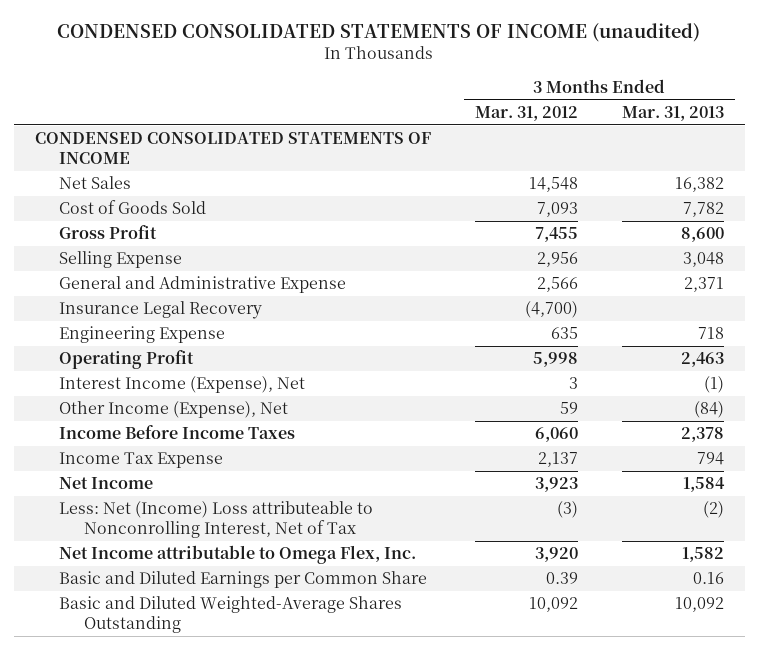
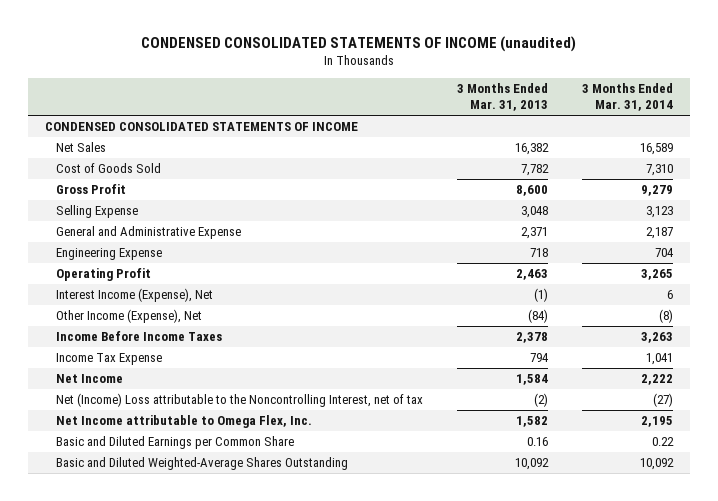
[474,106,578,122] Mar. 31, 2012 -> none
none -> [582,83,674,112] 3 Months Ended Mar. 31, 2014
[59,301,263,320] Insurance Legal Recovery -> none
[59,501,374,539] Less: Net (Income) Loss attributeable to Nonconrolling Interest, Net of Tax -> [55,393,423,408] Net (Income) Loss attributable to the Noncontrolling Interest, net of tax

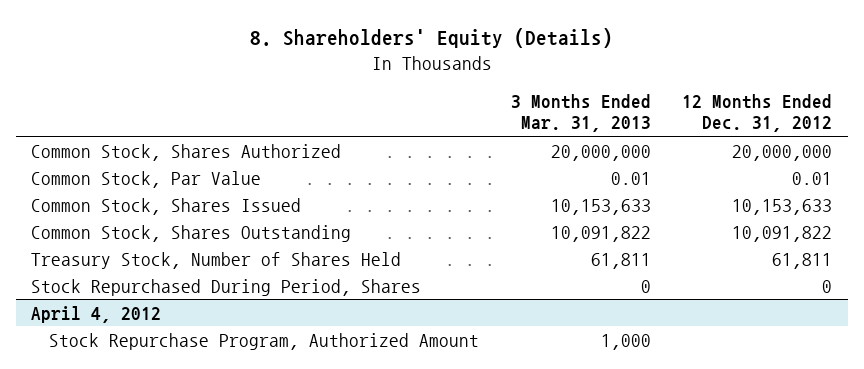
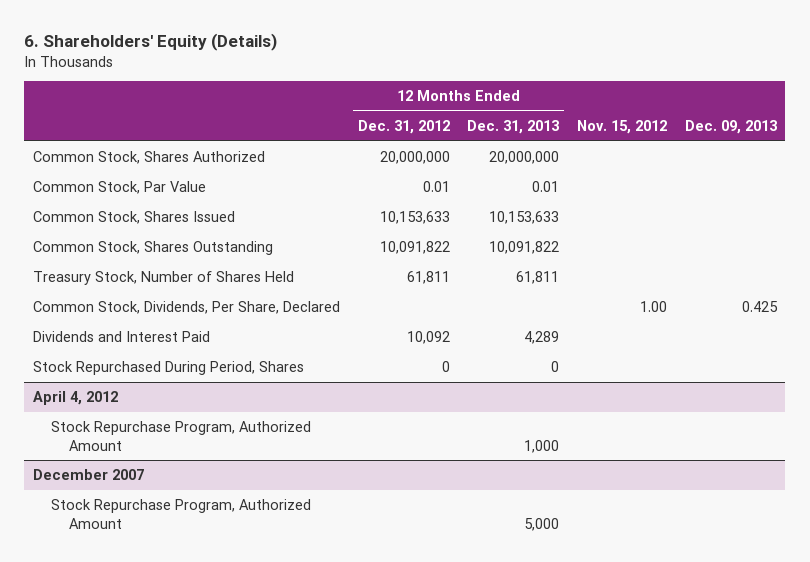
[249,27,613,48] 8. Shareholders' Equity (Details) -> [24,32,278,51] 6. Shareholders' Equity (Details)
[510,93,651,133] 3 Months Ended Mar. 31, 2013 -> none
none -> [467,119,560,134] Dec. 31, 2013
none -> [576,119,667,134] Nov. 15, 2012
none -> [684,119,777,134] Dec. 09, 2013
none -> [33,301,341,315] Common Stock, Dividends, Per Share, Declared
none -> [33,331,211,343] Dividends and Interest Paid
none -> [33,469,145,481] December 2007
none -> [51,499,312,529] Stock Repurchase Program, Authorized Amount

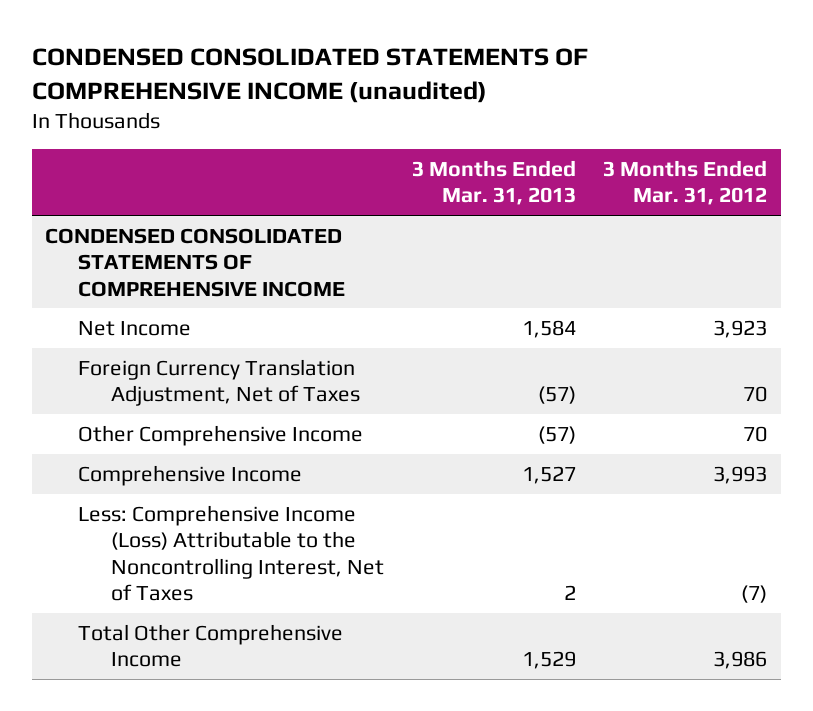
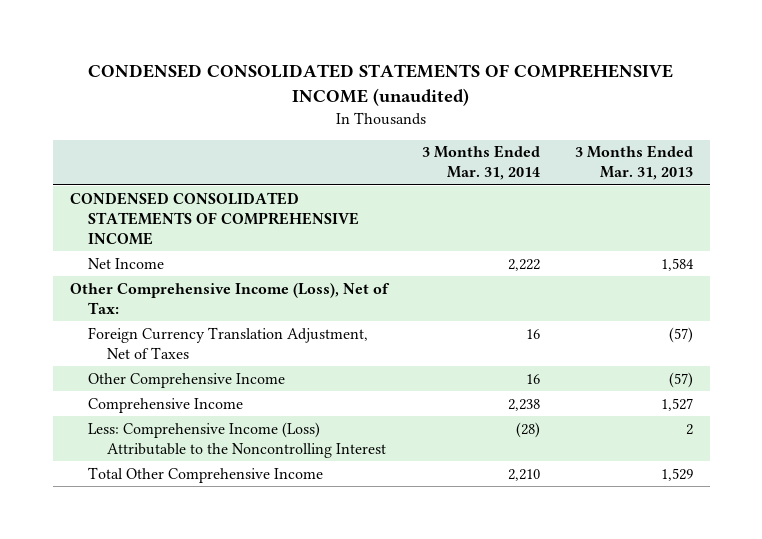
[603,160,768,206] 3 Months Ended Mar. 31, 2012 -> none
none -> [422,145,541,181] 3 Months Ended Mar. 31, 2014
none -> [69,282,390,314] Other Comprehensive Income (Loss), Net of Tax:
[78,504,385,601] Less: Comprehensive Income (Loss) Attributable to the Noncontrolling Interest, Net of Taxes -> [88,421,386,458] Less: Comprehensive Income (Loss) Attributable to the Noncontrolling Interest

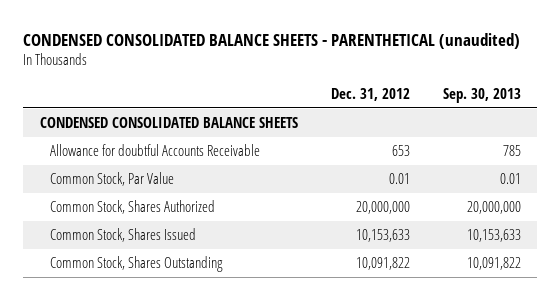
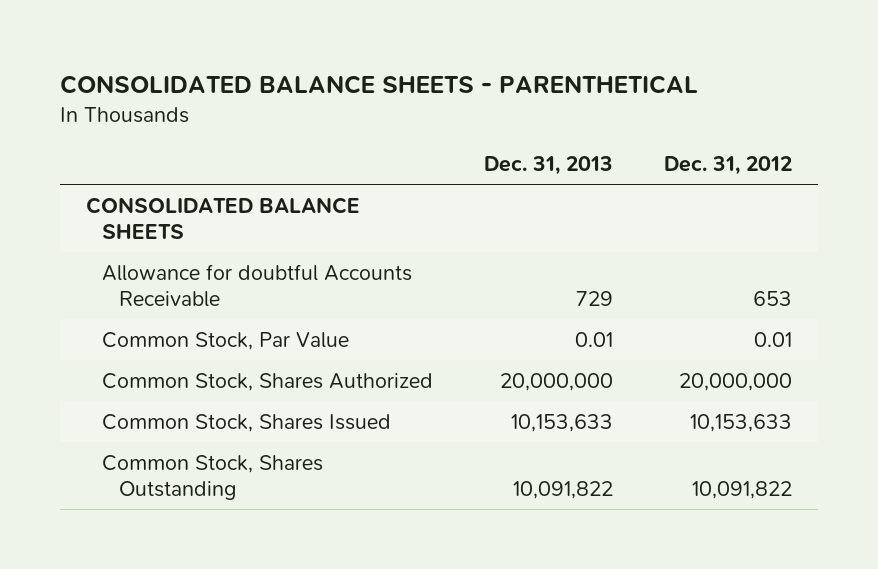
[23,32,521,49] CONDENSED CONSOLIDATED BALANCE SHEETS - PARENTHETICAL (unaudited) -> [60,75,699,95] CONSOLIDATED BALANCE SHEETS - PARENTHETICAL
[442,87,521,103] Sep. 30, 2013 -> none
none -> [484,156,614,176] Dec. 31, 2013
[39,117,298,129] CONDENSED CONSOLIDATED BALANCE SHEETS -> [85,196,360,240] CONSOLIDATED BALANCE SHEETS

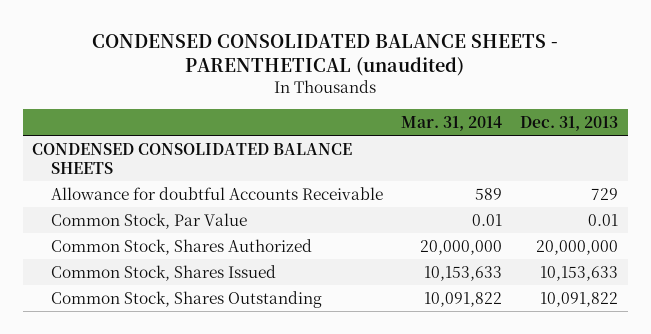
[60,75,699,95] CONSOLIDATED BALANCE SHEETS - PARENTHETICAL -> [92,33,559,77] CONDENSED CONSOLIDATED BALANCE SHEETS - PARENTHETICAL (unaudited)
[664,156,793,176] Dec. 31, 2012 -> none
none -> [401,115,503,131] Mar. 31, 2014
[85,196,360,240] CONSOLIDATED BALANCE SHEETS -> [32,142,353,174] CONDENSED CONSOLIDATED BALANCE SHEETS

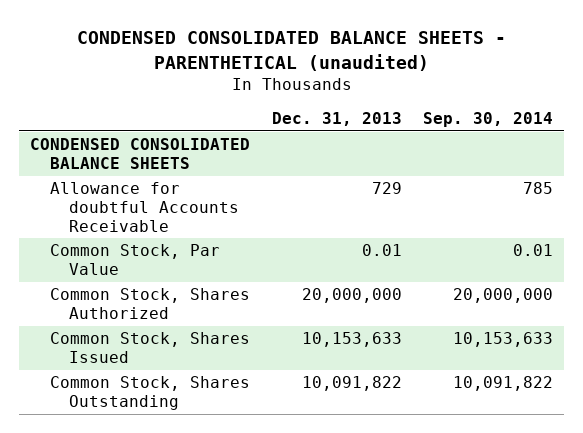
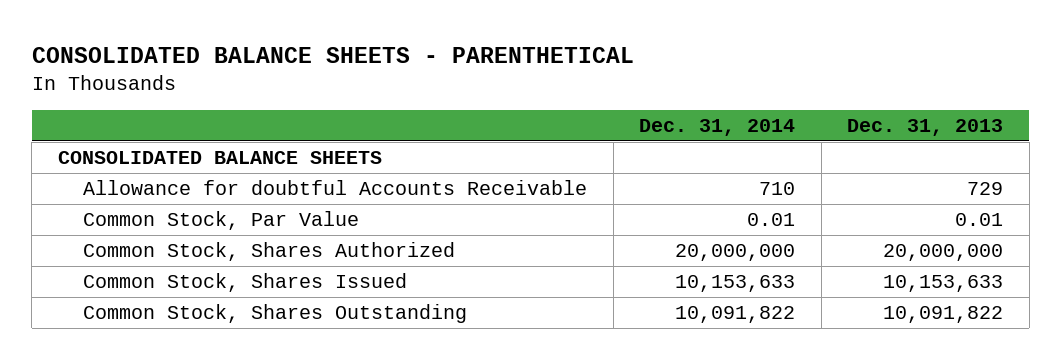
[76,30,506,71] CONDENSED CONSOLIDATED BALANCE SHEETS - PARENTHETICAL (unaudited) -> [31,46,634,63] CONSOLIDATED BALANCE SHEETS - PARENTHETICAL
[422,111,553,127] Sep. 30, 2014 -> none
none -> [639,118,796,136] Dec. 31, 2014
[30,138,251,169] CONDENSED CONSOLIDATED BALANCE SHEETS -> [57,151,382,165] CONSOLIDATED BALANCE SHEETS

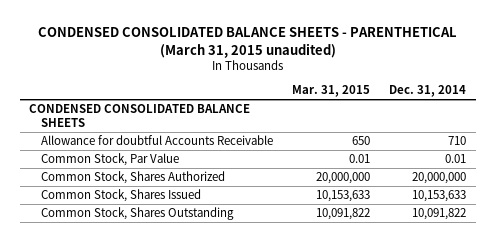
[31,46,634,63] CONSOLIDATED BALANCE SHEETS - PARENTHETICAL -> [37,27,457,58] CONDENSED CONSOLIDATED BALANCE SHEETS - PARENTHETICAL (March 31, 2015 unaudited)
[847,118,1004,136] Dec. 31, 2013 -> none
none -> [292,85,371,98] Mar. 31, 2015
[57,151,382,165] CONSOLIDATED BALANCE SHEETS -> [29,104,251,127] CONDENSED CONSOLIDATED BALANCE SHEETS

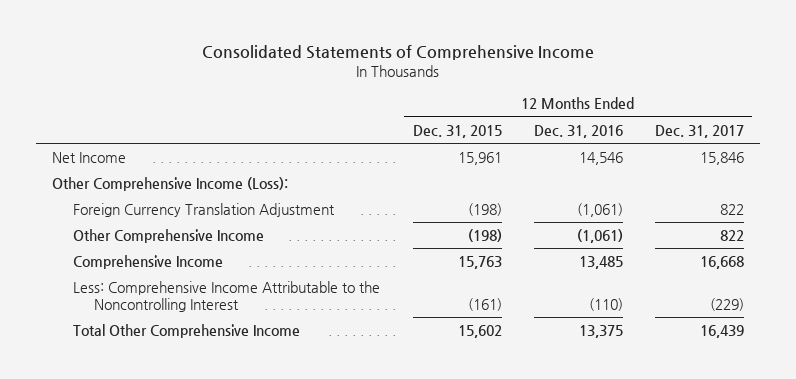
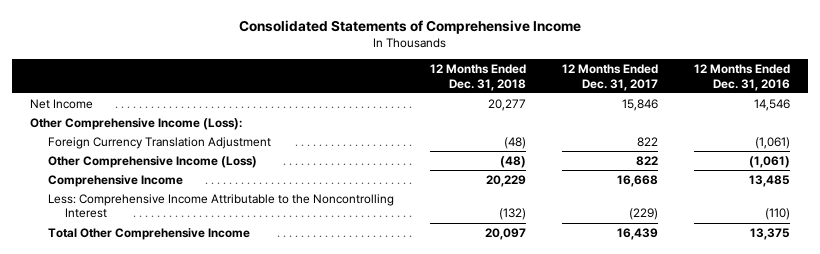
[412,124,502,138] Dec. 31, 2015 -> none
none -> [429,64,526,91] 12 Months Ended Dec. 31, 2018
[73,229,265,244] Other Comprehensive Income -> [47,155,257,168] Other Comprehensive Income (Loss)

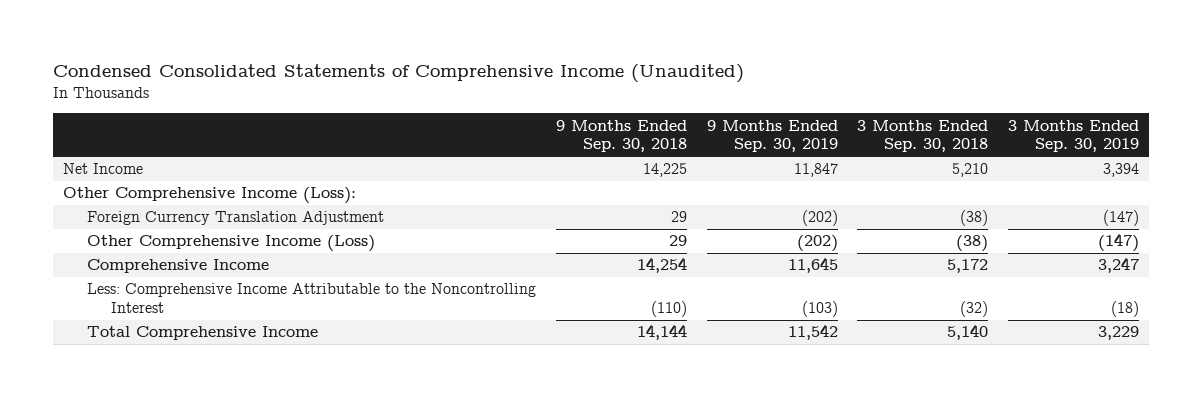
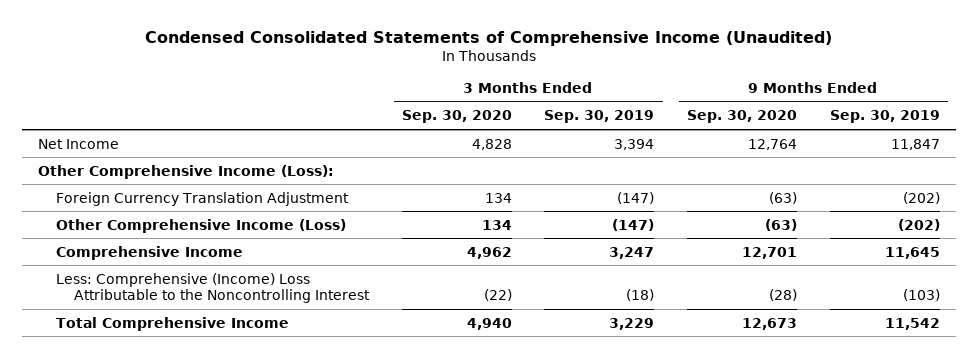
[555,119,687,153] 9 Months Ended Sep. 30, 2018 -> none
[857,119,989,153] 3 Months Ended Sep. 30, 2018 -> none
none -> [401,110,512,124] Sep. 30, 2020
none -> [686,110,797,124] Sep. 30, 2020
[86,283,536,314] Less: Comprehensive Income Attributable to the Noncontrolling Interest -> [56,272,371,304] Less: Comprehensive (Income) Loss Attributable to the Noncontrolling Interest

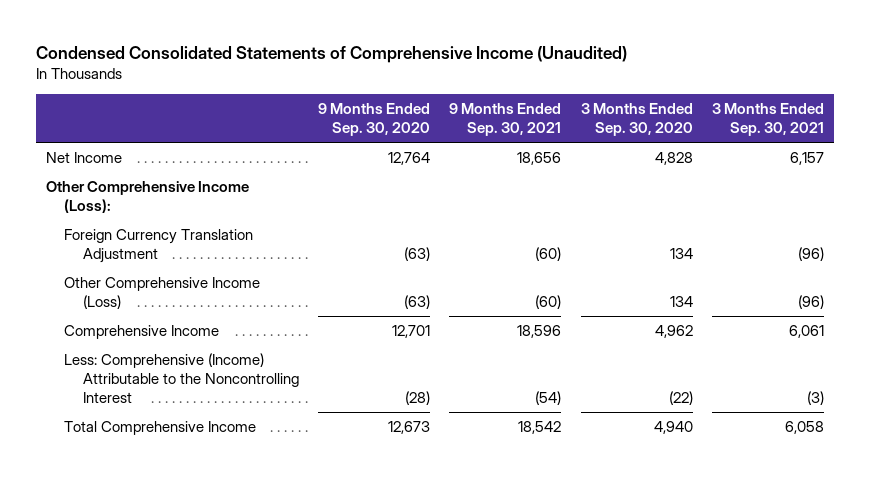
[544,110,655,124] Sep. 30, 2019 -> none
[829,110,940,124] Sep. 30, 2019 -> none
none -> [449,103,562,137] 9 Months Ended Sep. 30, 2021
none -> [712,103,825,137] 3 Months Ended Sep. 30, 2021
[56,272,371,304] Less: Comprehensive (Income) Loss Attributable to the Noncontrolling Interest -> [64,353,299,403] Less: Comprehensive (Income) Attributable to the Noncontrolling Interest

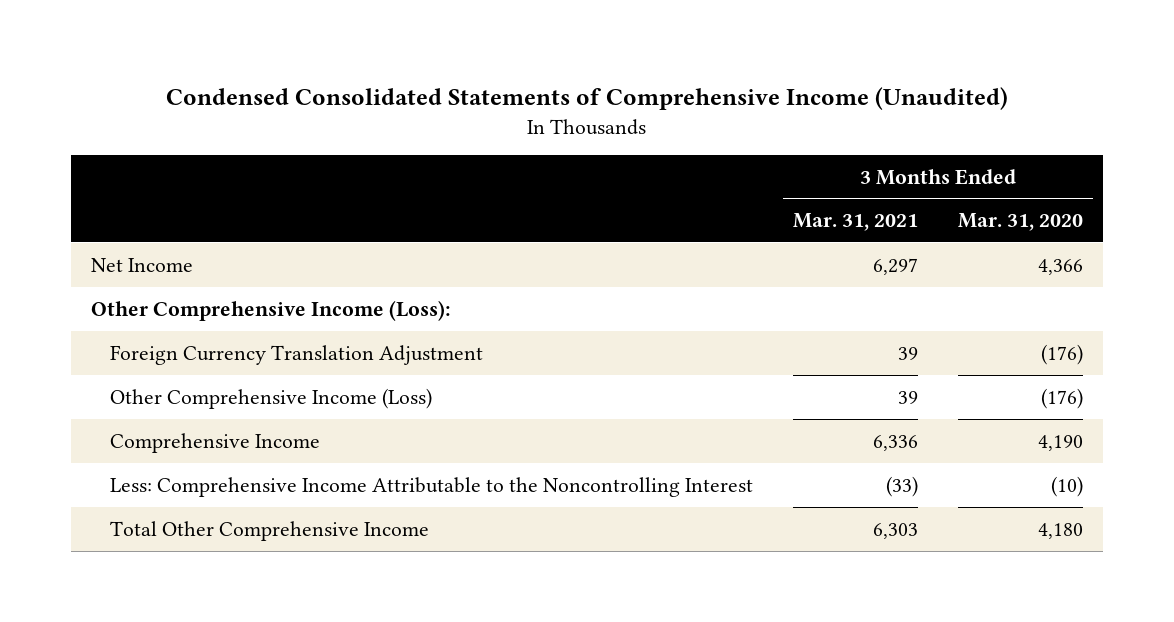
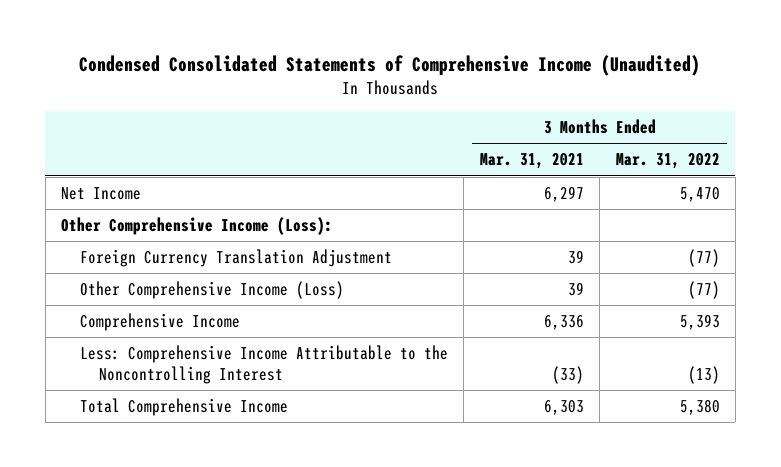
[957,213,1083,232] Mar. 31, 2020 -> none
none -> [615,153,720,170] Mar. 31, 2022
[110,520,430,541] Total Other Comprehensive Income -> [80,398,289,417] Total Comprehensive Income

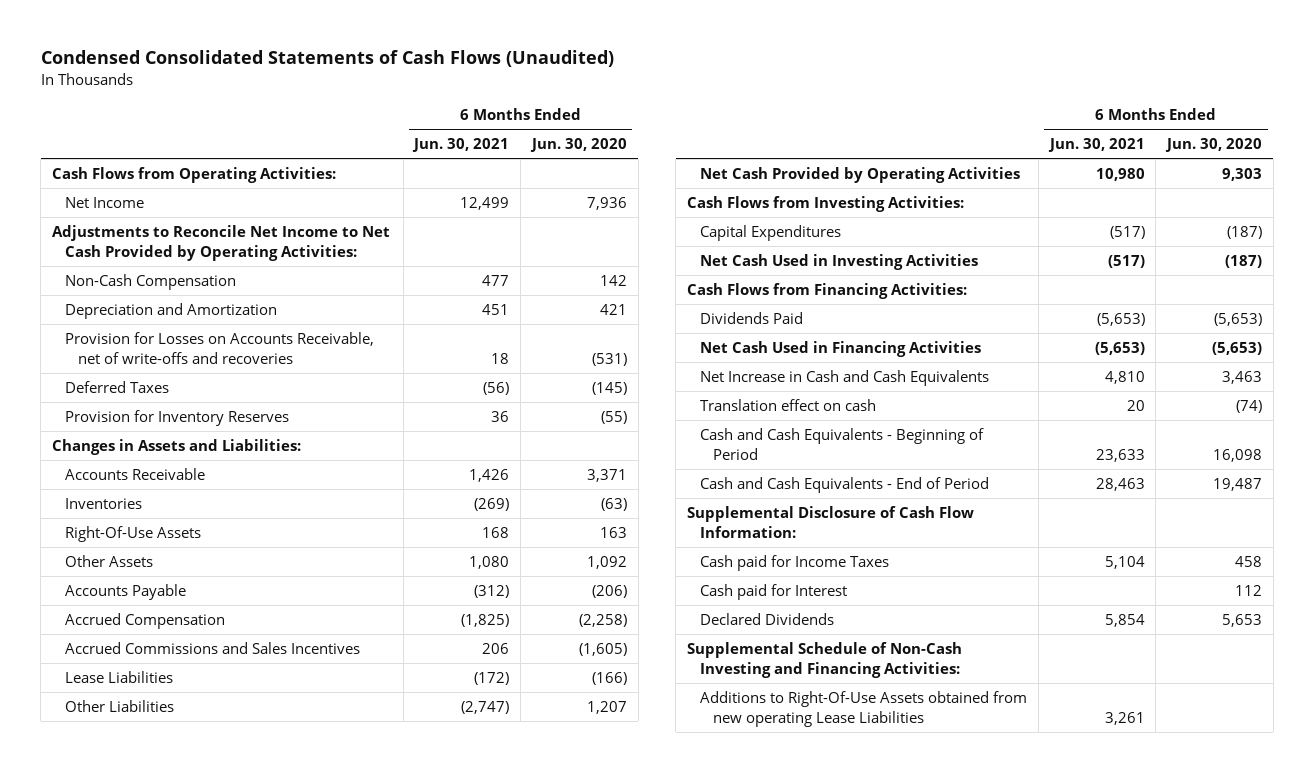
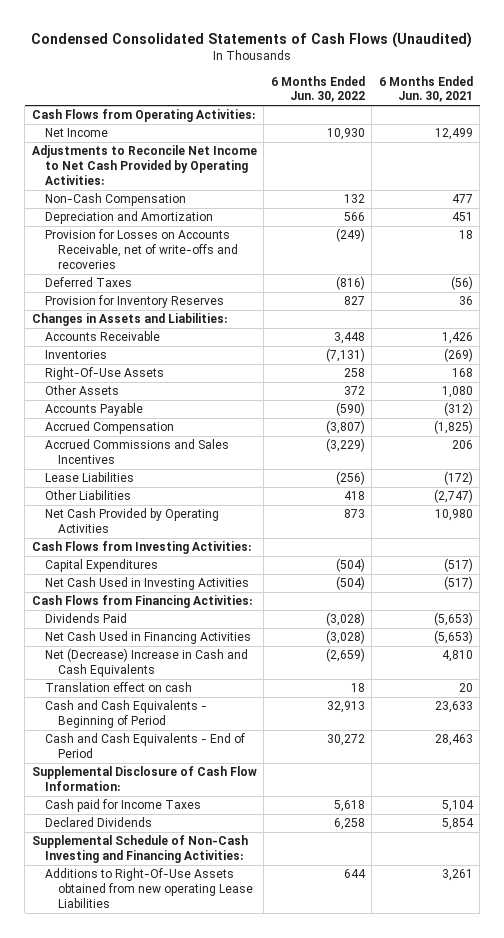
[529,137,627,152] Jun. 30, 2020 -> none
none -> [270,75,365,103] 6 Months Ended Jun. 30, 2022
[700,369,990,386] Net Increase in Cash and Cash Equivalents -> [45,648,249,678] Net (Decrease) Increase in Cash and Cash Equivalents
[700,583,848,600] Cash paid for Interest -> none

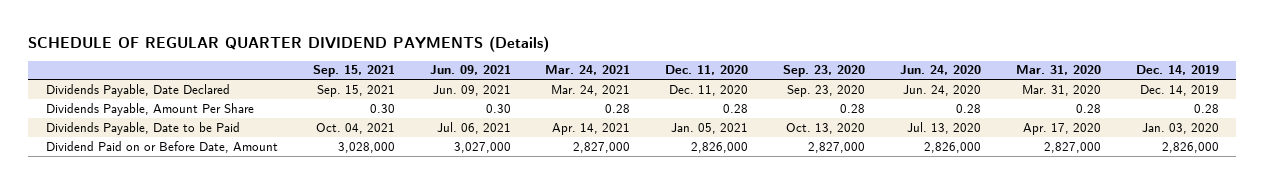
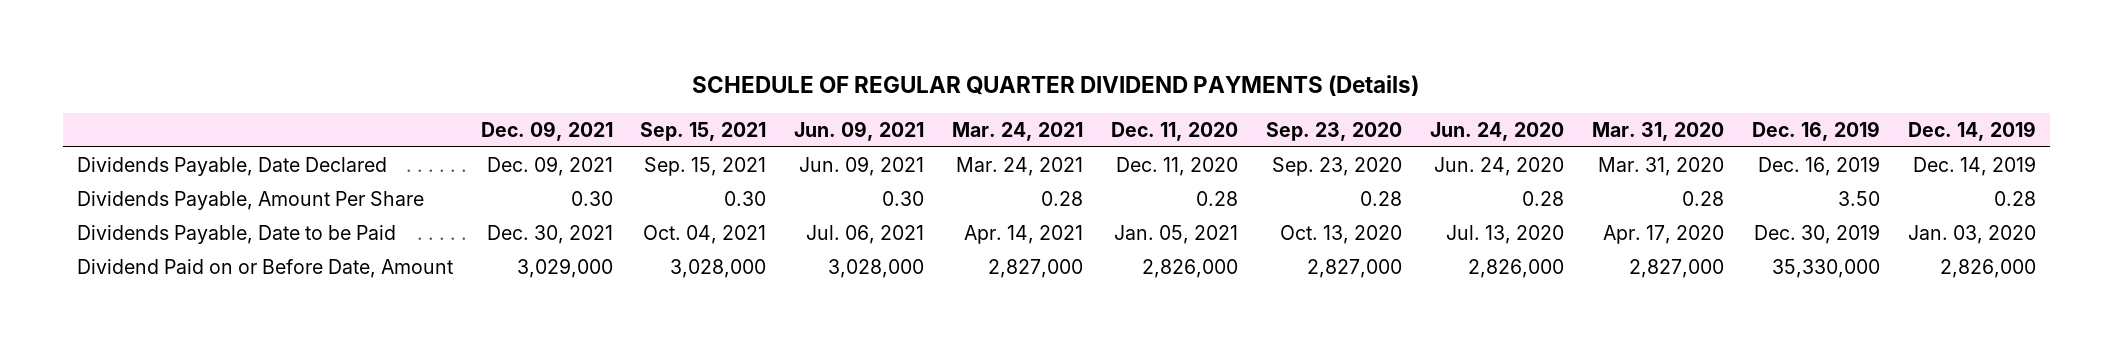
none -> [480,121,613,142] Dec. 09, 2021
none -> [1752,121,1881,142] Dec. 16, 2019
[453,141,511,153] 3,027,000 -> [828,259,925,279] 3,028,000

